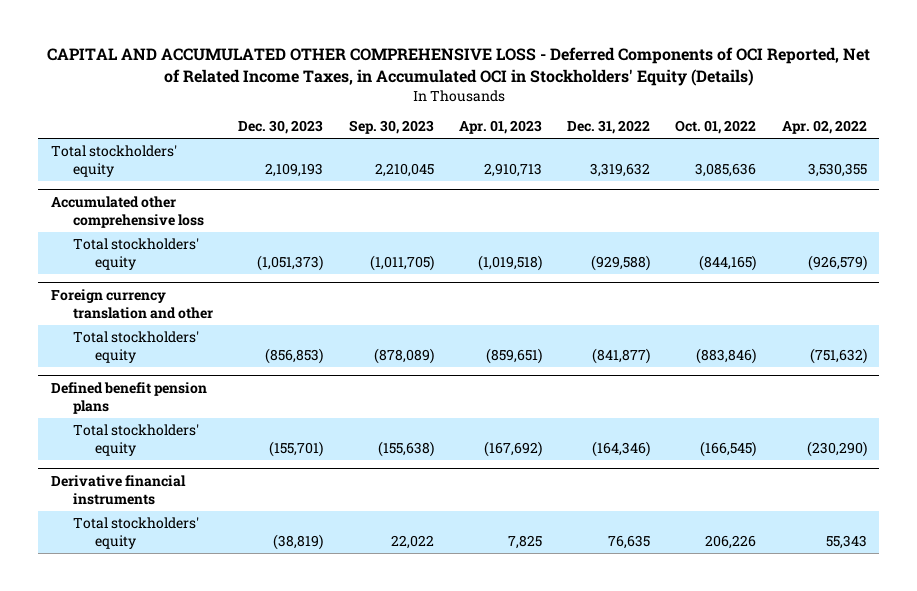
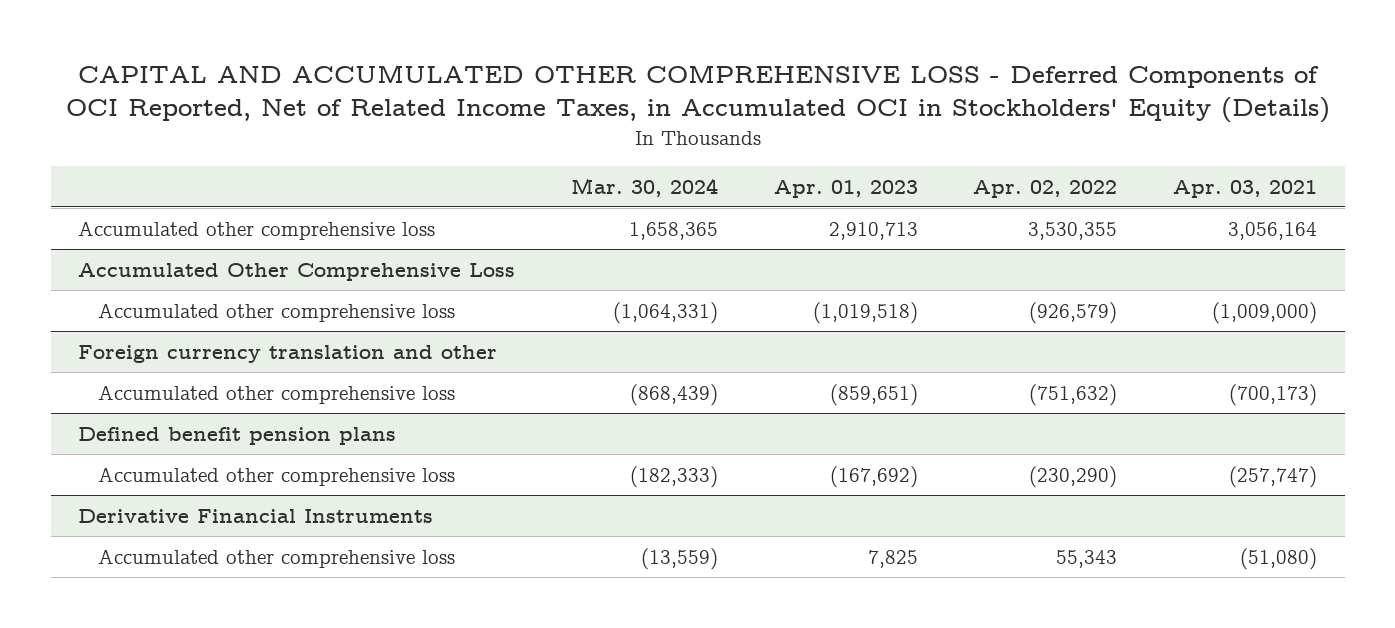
[238,120,324,135] Dec. 30, 2023 -> none
[348,120,434,135] Sep. 30, 2023 -> none
[567,120,651,135] Dec. 31, 2022 -> none
[675,120,757,135] Oct. 01, 2022 -> none
none -> [571,177,719,197] Mar. 30, 2024
none -> [1172,179,1317,198] Apr. 03, 2021
[50,144,177,177] Total stockholders' equity -> [78,220,436,240] Accumulated other comprehensive loss
[50,195,205,228] Accumulated other comprehensive loss -> [78,262,516,281] Accumulated Other Comprehensive Loss
[73,237,200,270] Total stockholders' equity -> [98,302,456,322] Accumulated other comprehensive loss
[73,330,200,363] Total stockholders' equity -> [98,384,456,404] Accumulated other comprehensive loss
[73,423,200,456] Total stockholders' equity -> [98,466,456,486] Accumulated other comprehensive loss
[50,474,186,505] Derivative financial instruments -> [78,508,434,523] Derivative Financial Instruments
[73,516,200,549] Total stockholders' equity -> [98,548,456,568] Accumulated other comprehensive loss

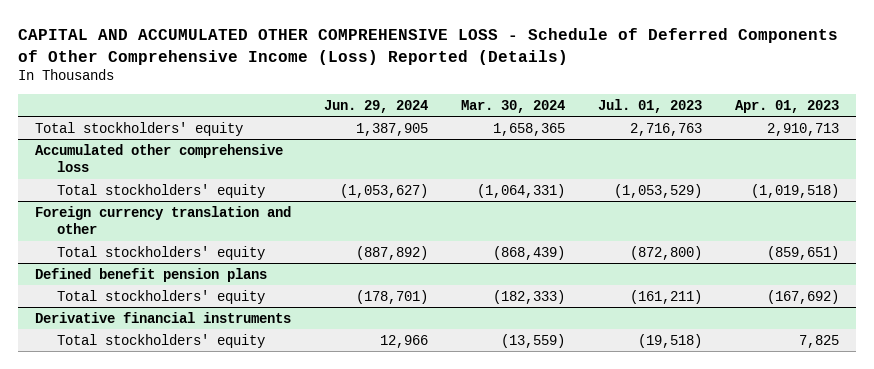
[65,65,1330,124] CAPITAL AND ACCUMULATED OTHER COMPREHENSIVE LOSS - Deferred Components of OCI Reported, Net of Related Income Taxes, in Accumulated OCI in Stockholders' Equity (Details) -> [18,27,839,65] CAPITAL AND ACCUMULATED OTHER COMPREHENSIVE LOSS - Schedule of Deferred Components of Other Comprehensive Income (Loss) Reported (Details)
[973,179,1118,198] Apr. 02, 2022 -> none
[1172,179,1317,198] Apr. 03, 2021 -> none
none -> [323,99,428,113] Jun. 29, 2024
none -> [597,98,702,113] Jul. 01, 2023
[78,220,436,240] Accumulated other comprehensive loss -> [34,121,243,136] Total stockholders' equity
[78,262,516,281] Accumulated Other Comprehensive Loss -> [34,143,283,173] Accumulated other comprehensive loss
[98,302,456,322] Accumulated other comprehensive loss -> [56,183,265,198] Total stockholders' equity
[98,384,456,404] Accumulated other comprehensive loss -> [56,245,265,260] Total stockholders' equity
[98,466,456,486] Accumulated other comprehensive loss -> [56,289,265,304] Total stockholders' equity
[78,508,434,523] Derivative Financial Instruments -> [34,311,291,323] Derivative financial instruments
[98,548,456,568] Accumulated other comprehensive loss -> [56,333,265,348] Total stockholders' equity

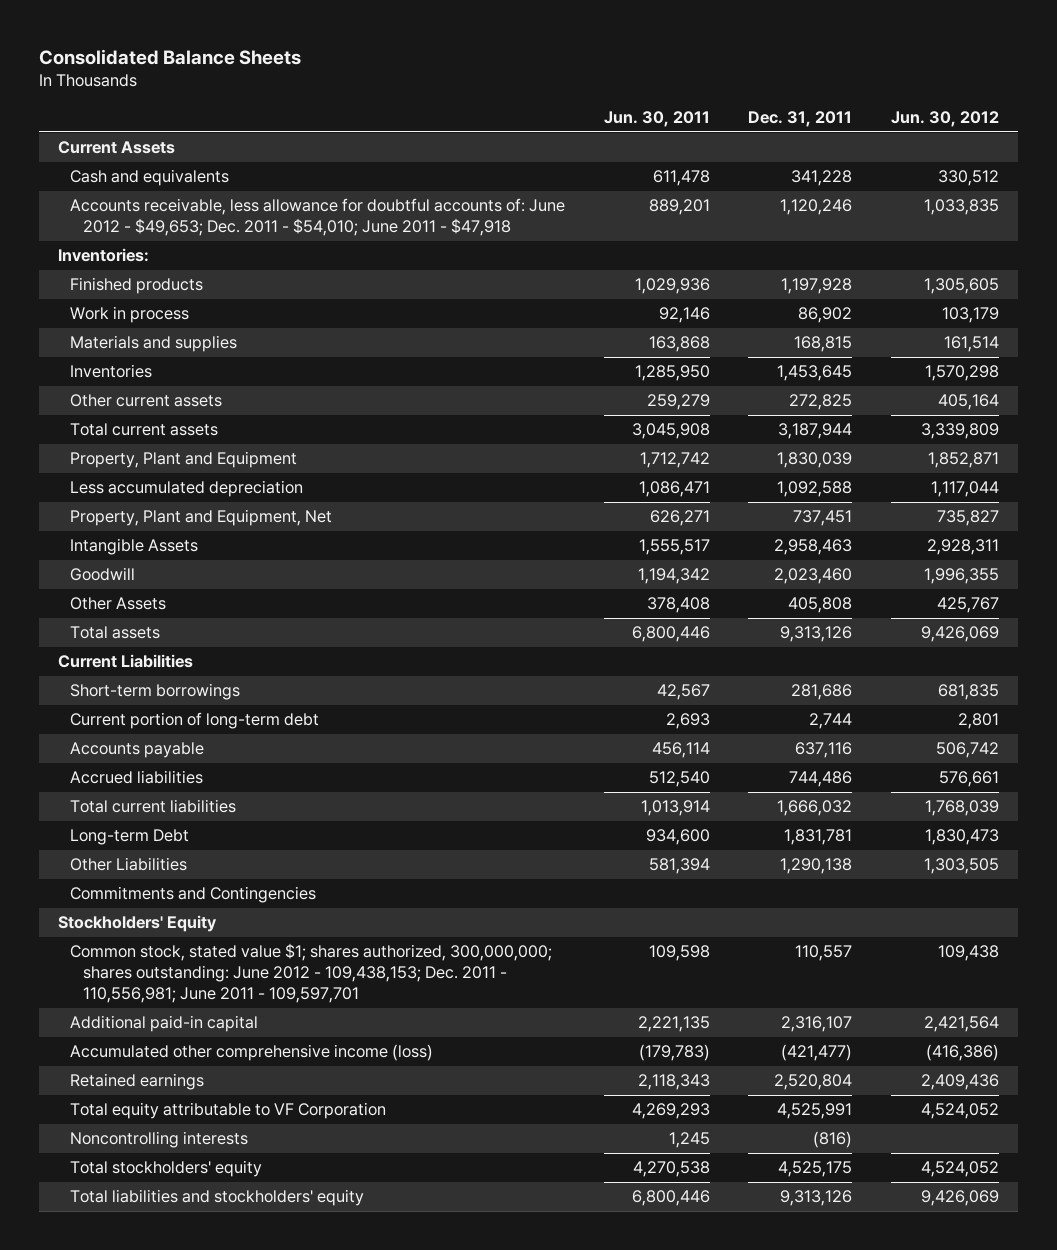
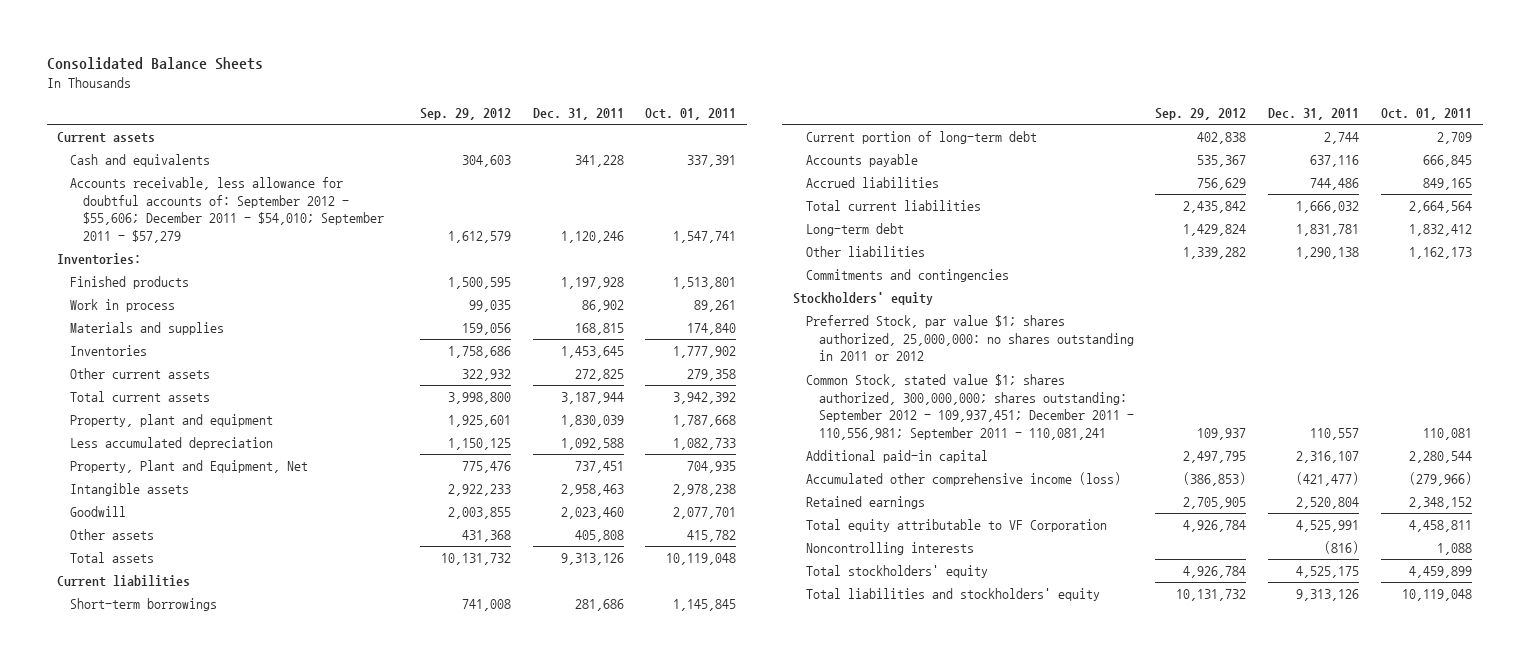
[603,110,710,127] Jun. 30, 2011 -> none
[890,110,999,127] Jun. 30, 2012 -> none
none -> [419,108,511,121] Sep. 29, 2012
none -> [645,108,737,121] Oct. 01, 2011
[57,141,175,155] Current Assets -> [57,132,156,144] Current assets
[70,198,566,237] Accounts receivable, less allowance for doubtful accounts of: June 2012 - $49,653; Dec. 2011 - $54,010; June 2011 - $47,918 -> [70,177,385,244] Accounts receivable, less allowance for doubtful accounts of: September 2012 - $55,606; December 2011 - $54,010; September 2011 - $57,279
[70,451,298,469] Property, Plant and Equipment -> [70,414,274,428] Property, plant and equipment
[70,538,199,556] Intangible Assets -> [70,483,190,497] Intangible assets
[70,597,167,611] Other Assets -> [70,529,155,541] Other assets
[57,654,193,669] Current Liabilities -> [57,575,191,588] Current liabilities
[70,829,190,846] Long-term Debt -> [805,223,904,237] Long-term debt
[70,857,188,872] Other Liabilities -> [805,246,925,258] Other liabilities
[70,886,317,904] Commitments and Contingencies -> [805,269,1009,283] Commitments and contingencies
[57,915,217,933] Stockholders' Equity -> [792,292,933,306] Stockholders' equity
none -> [805,315,1134,362] Preferred Stock, par value $1; shares authorized, 25,000,000: no shares outstanding in 2011 or 2012
[70,943,553,1003] Common stock, stated value $1; shares authorized, 300,000,000; shares outstanding: June 2012 - 109,438,153; Dec. 2011 - 110,556,981; June 2011 - 109,597,701 -> [805,374,1134,441] Common Stock, stated value $1; shares authorized, 300,000,000; shares outstanding: September 2012 - 109,937,451; December 2011 - 110,556,981; September 2011 - 110,081,241

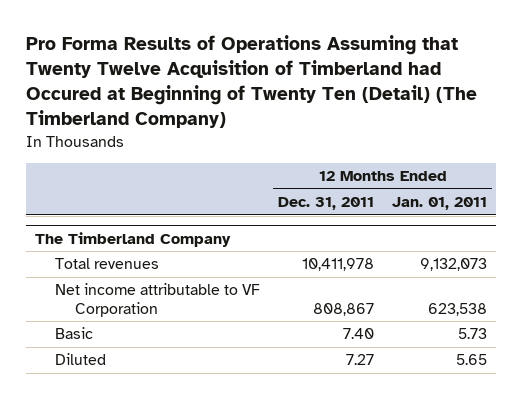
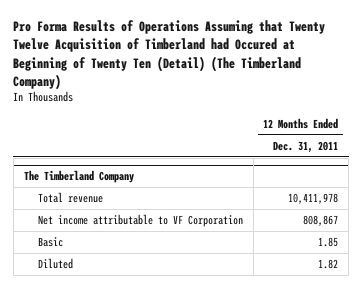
[392,197,488,211] Jan. 01, 2011 -> none
[54,258,159,270] Total revenues -> [37,192,103,204] Total revenue
[342,328,374,340] 7.40 -> [318,237,339,248] 1.85
[345,354,374,366] 7.27 -> [318,259,339,270] 1.82

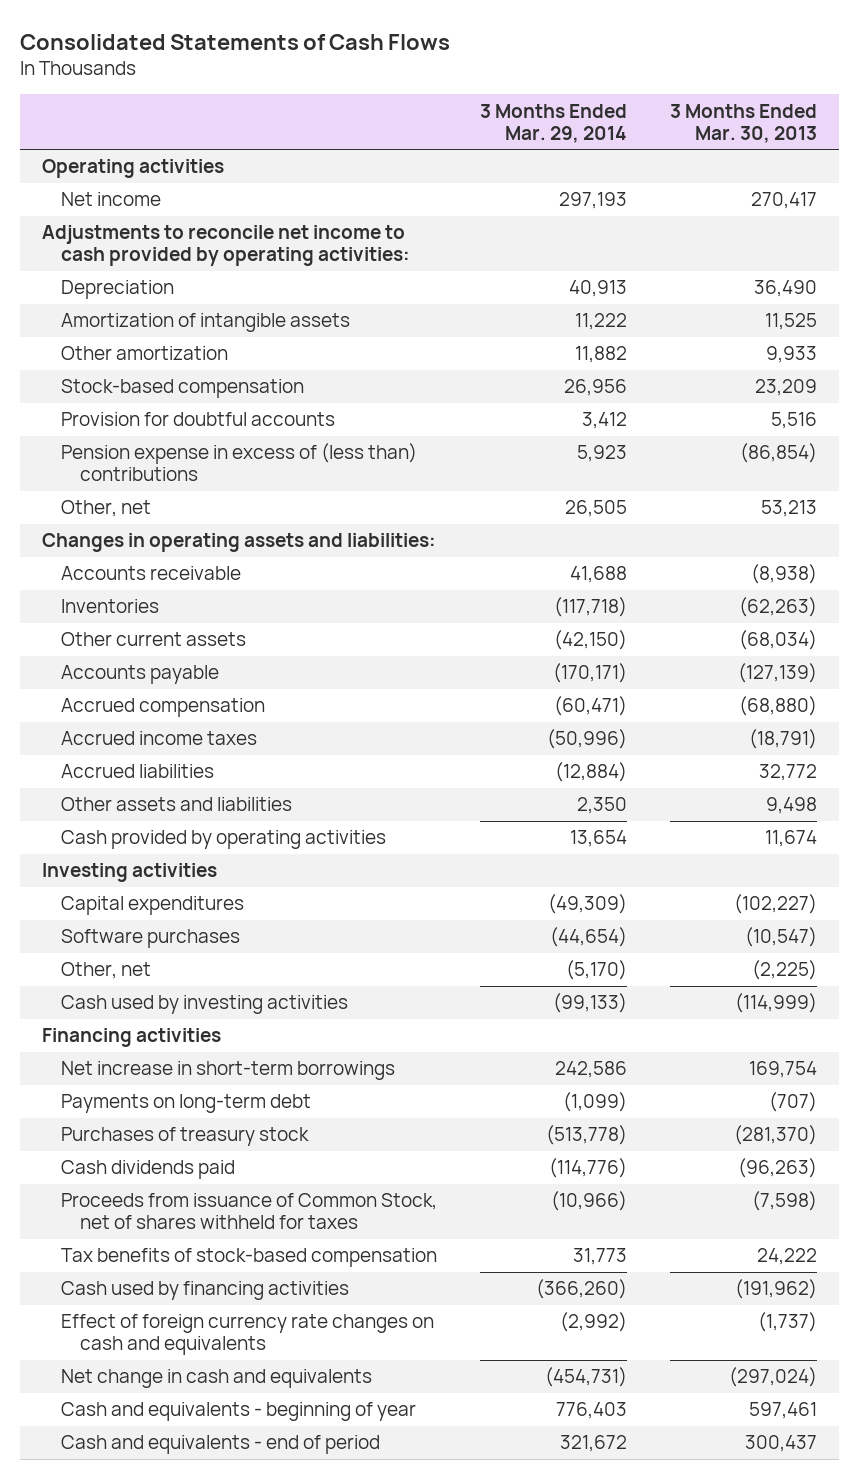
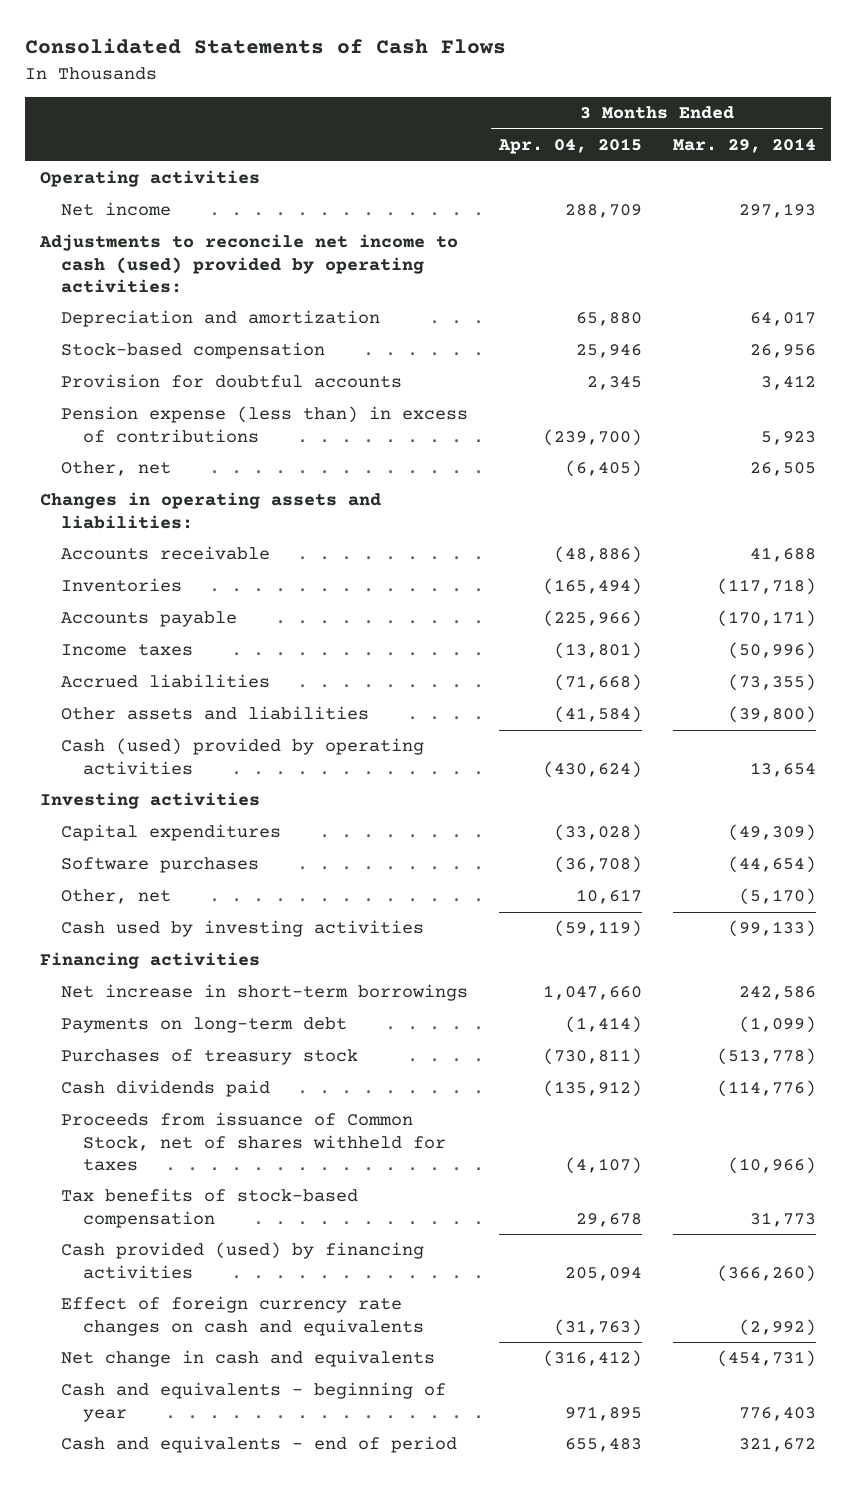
[670,103,818,143] 3 Months Ended Mar. 30, 2013 -> none
none -> [497,138,642,155] Apr. 04, 2015
[60,280,174,300] Depreciation -> none
[60,313,350,333] Amortization of intangible assets -> none
[60,346,228,361] Other amortization -> none
[41,225,410,267] Adjustments to reconcile net income to cash provided by operating activities: -> [38,234,458,293] Adjustments to reconcile net income to cash (used) provided by operating activities:
none -> [61,310,381,328] Depreciation and amortization
[60,443,417,482] Pension expense in excess of (less than) contributions -> [61,406,469,443] Pension expense (less than) in excess of contributions
[60,632,246,647] Other current assets -> none
[60,698,265,718] Accrued compensation -> none
[60,731,257,746] Accrued income taxes -> [61,644,194,657] Income taxes
[555,762,628,783] (12,884) -> [727,674,816,692] (73,355)
[577,797,628,815] 2,350 -> [727,706,816,724] (39,800)
[60,830,386,850] Cash provided by operating activities -> [61,738,425,775] Cash (used) provided by operating activities
[60,1281,349,1301] Cash used by financing activities -> [61,1242,425,1279] Cash provided (used) by financing activities

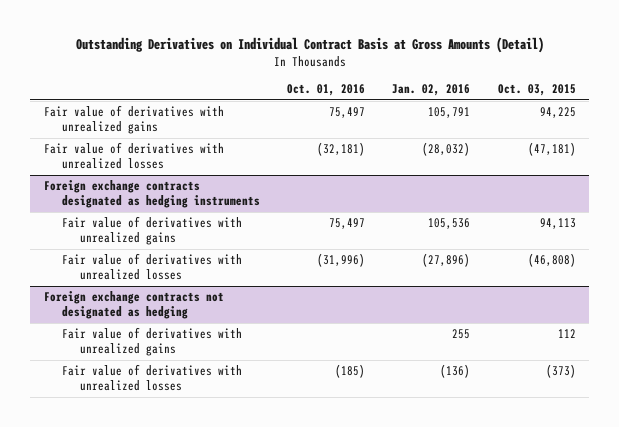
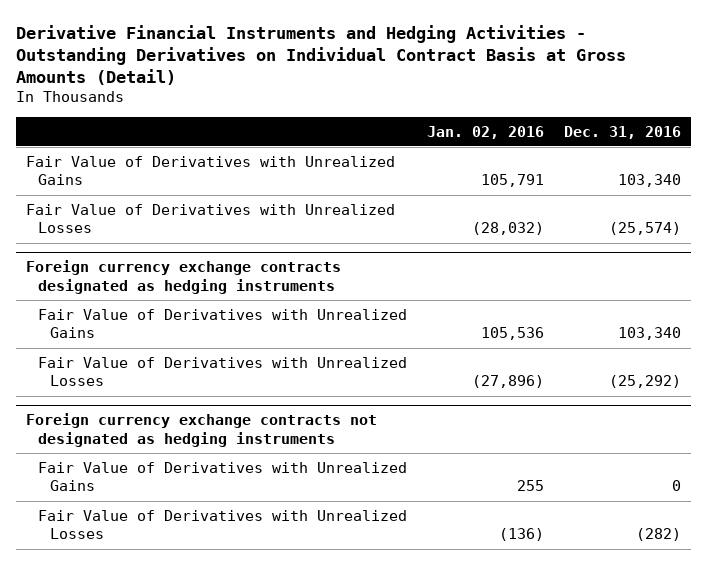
[75,37,544,54] Outstanding Derivatives on Individual Contract Basis at Gross Amounts (Detail) -> [16,24,627,85] Derivative Financial Instruments and Hedging Activities - Outstanding Derivatives on Individual Contract Basis at Gross Amounts (Detail)
[286,84,365,97] Oct. 01, 2016 -> none
[497,84,576,97] Oct. 03, 2015 -> none
none -> [563,125,681,139] Dec. 31, 2016
[43,105,224,135] Fair value of derivatives with unrealized gains -> [26,155,396,186] Fair Value of Derivatives with Unrealized Gains
[43,142,224,170] Fair value of derivatives with unrealized losses -> [26,203,396,234] Fair Value of Derivatives with Unrealized Losses
[43,180,260,209] Foreign exchange contracts designated as hedging instruments -> [26,260,342,294] Foreign currency exchange contracts designated as hedging instruments
[61,216,242,246] Fair value of derivatives with unrealized gains -> [38,308,408,339] Fair Value of Derivatives with Unrealized Gains
[61,253,242,281] Fair value of derivatives with unrealized losses -> [38,356,408,387] Fair Value of Derivatives with Unrealized Losses
[43,291,224,320] Foreign exchange contracts not designated as hedging -> [26,413,378,447] Foreign currency exchange contracts not designated as hedging instruments
[61,327,242,357] Fair value of derivatives with unrealized gains -> [38,461,408,492] Fair Value of Derivatives with Unrealized Gains
[61,364,242,392] Fair value of derivatives with unrealized losses -> [38,509,408,540] Fair Value of Derivatives with Unrealized Losses

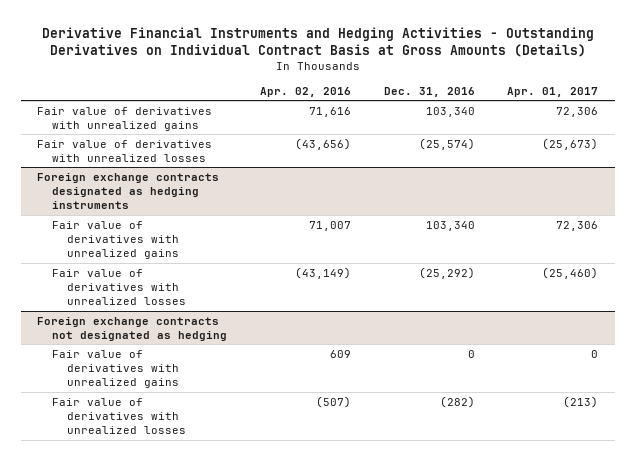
[16,24,627,85] Derivative Financial Instruments and Hedging Activities - Outstanding Derivatives on Individual Contract Basis at Gross Amounts (Detail) -> [41,27,594,58] Derivative Financial Instruments and Hedging Activities - Outstanding Derivatives on Individual Contract Basis at Gross Amounts (Details)
[427,125,545,139] Jan. 02, 2016 -> none
none -> [260,86,352,97] Apr. 02, 2016
none -> [507,86,599,97] Apr. 01, 2017
[26,155,396,186] Fair Value of Derivatives with Unrealized Gains -> [37,106,213,131] Fair value of derivatives with unrealized gains
[26,203,396,234] Fair Value of Derivatives with Unrealized Losses -> [37,139,213,162] Fair value of derivatives with unrealized losses
[26,260,342,294] Foreign currency exchange contracts designated as hedging instruments -> [37,172,220,209] Foreign exchange contracts designated as hedging instruments
[38,308,408,339] Fair Value of Derivatives with Unrealized Gains -> [52,220,180,259] Fair value of derivatives with unrealized gains
[38,356,408,387] Fair Value of Derivatives with Unrealized Losses -> [52,268,187,305] Fair value of derivatives with unrealized losses
[26,413,378,447] Foreign currency exchange contracts not designated as hedging instruments -> [37,316,228,341] Foreign exchange contracts not designated as hedging
[38,461,408,492] Fair Value of Derivatives with Unrealized Gains -> [52,349,180,388] Fair value of derivatives with unrealized gains
[38,509,408,540] Fair Value of Derivatives with Unrealized Losses -> [52,397,187,434] Fair value of derivatives with unrealized losses

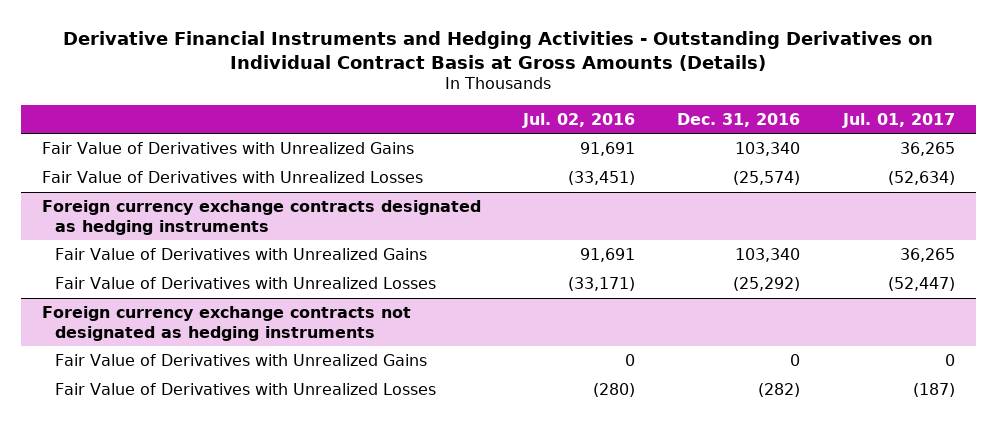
[260,86,352,97] Apr. 02, 2016 -> none
[507,86,599,97] Apr. 01, 2017 -> none
none -> [522,112,636,128] Jul. 02, 2016
none -> [841,112,955,128] Jul. 01, 2017
[37,106,213,131] Fair value of derivatives with unrealized gains -> [42,141,415,154] Fair Value of Derivatives with Unrealized Gains
[37,139,213,162] Fair value of derivatives with unrealized losses -> [42,170,424,183] Fair Value of Derivatives with Unrealized Losses
[37,172,220,209] Foreign exchange contracts designated as hedging instruments -> [42,199,482,235] Foreign currency exchange contracts designated as hedging instruments
[52,220,180,259] Fair value of derivatives with unrealized gains -> [55,247,428,260] Fair Value of Derivatives with Unrealized Gains
[52,268,187,305] Fair value of derivatives with unrealized losses -> [55,276,437,289] Fair Value of Derivatives with Unrealized Losses
[37,316,228,341] Foreign exchange contracts not designated as hedging -> [42,305,412,341] Foreign currency exchange contracts not designated as hedging instruments
[52,349,180,388] Fair value of derivatives with unrealized gains -> [55,353,428,366] Fair Value of Derivatives with Unrealized Gains
[52,397,187,434] Fair value of derivatives with unrealized losses -> [55,382,437,395] Fair Value of Derivatives with Unrealized Losses

